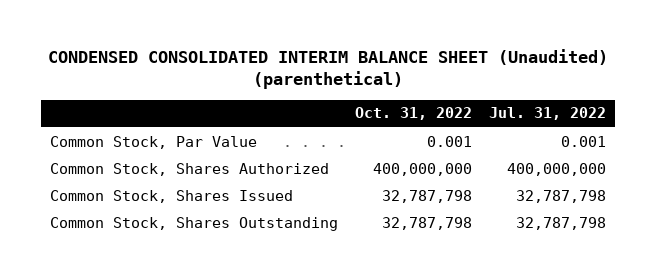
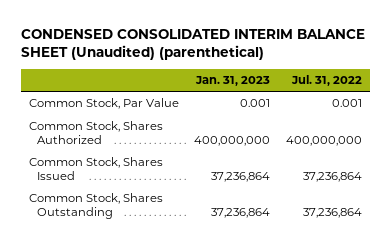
[354,107,472,121] Oct. 31, 2022 -> none
none -> [195,76,271,87] Jan. 31, 2023
[516,189,607,203] 32,787,798 -> [303,171,363,182] 37,236,864
[516,216,607,230] 32,787,798 -> [303,207,363,218] 37,236,864

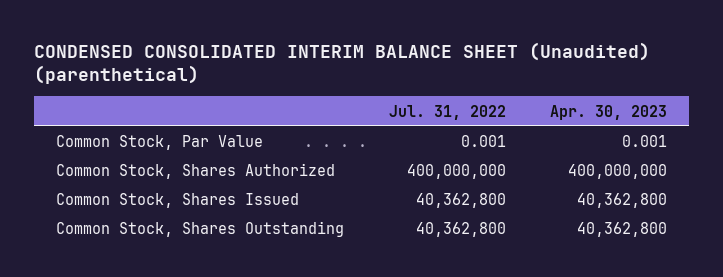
[195,76,271,87] Jan. 31, 2023 -> none
none -> [549,104,667,120] Apr. 30, 2023
[303,171,363,182] 37,236,864 -> [415,193,506,209] 40,362,800
[303,207,363,218] 37,236,864 -> [415,222,506,238] 40,362,800

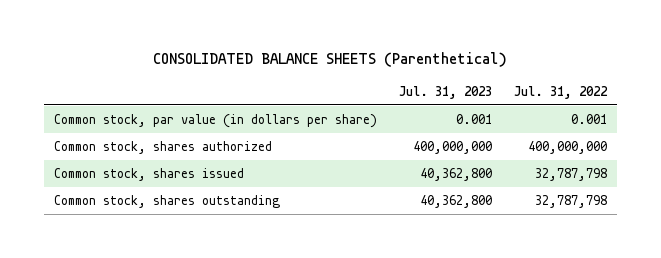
[34,41,651,85] CONDENSED CONSOLIDATED INTERIM BALANCE SHEET (Unaudited) (parenthetical) -> [153,52,508,68] CONSOLIDATED BALANCE SHEETS (Parenthetical)
[549,104,667,120] Apr. 30, 2023 -> none
none -> [398,85,492,99] Jul. 31, 2023
[56,135,264,151] Common Stock, Par Value -> [54,114,378,129] Common stock, par value (in dollars per share)
[56,163,336,180] Common Stock, Shares Authorized -> [54,141,273,155] Common stock, shares authorized
[56,193,300,209] Common Stock, Shares Issued -> [54,168,245,182] Common stock, shares issued
[415,193,506,209] 40,362,800 -> [534,168,607,182] 32,787,798
[56,221,345,238] Common Stock, Shares Outstanding -> [54,195,281,209] Common stock, shares outstanding
[415,222,506,238] 40,362,800 -> [534,195,607,209] 32,787,798

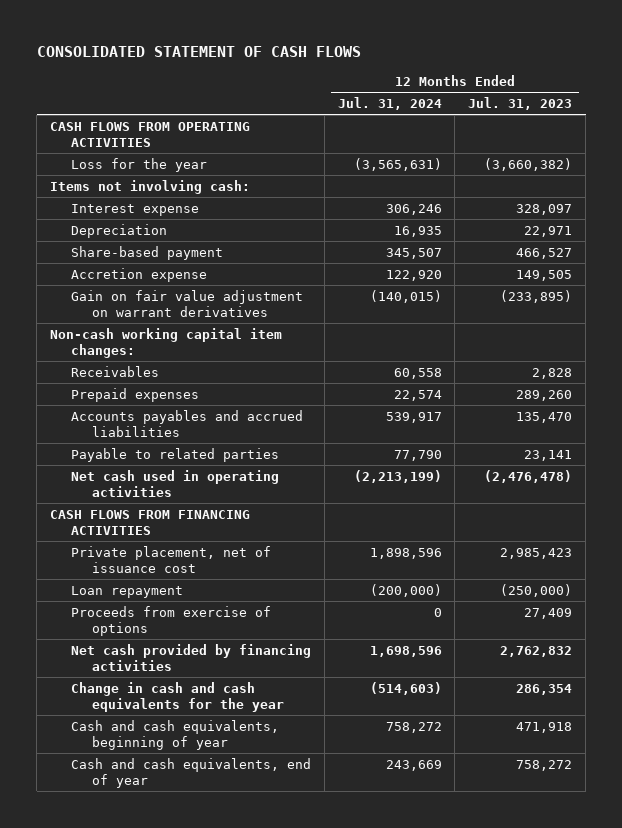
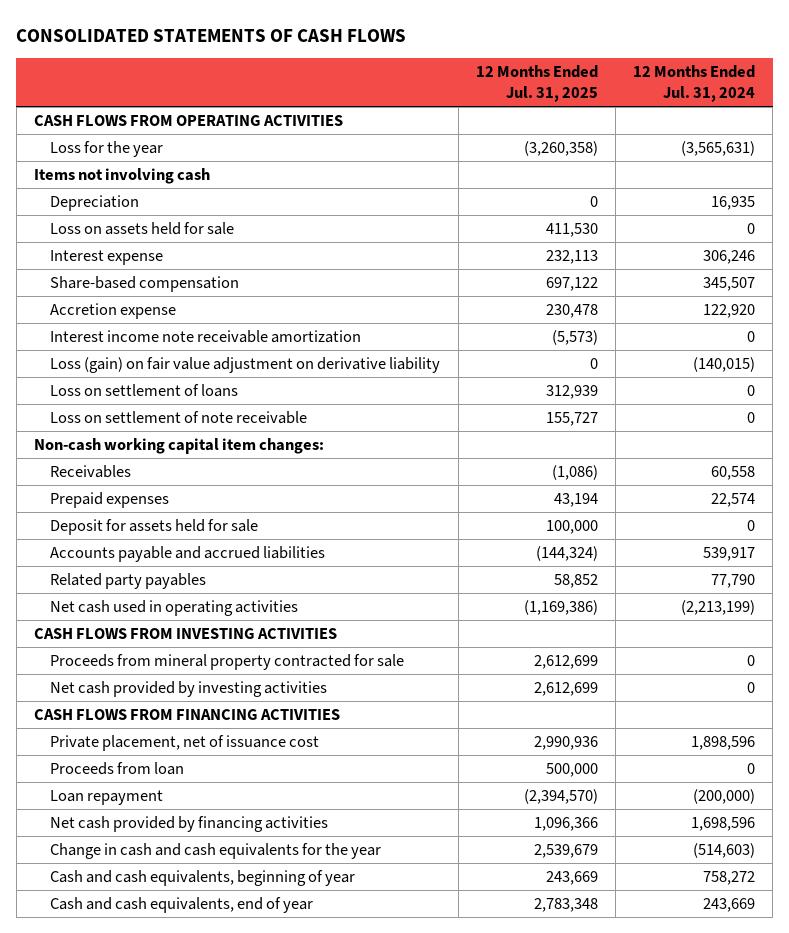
[36,45,361,57] CONSOLIDATED STATEMENT OF CASH FLOWS -> [16,28,407,42] CONSOLIDATED STATEMENTS OF CASH FLOWS
[468,97,573,111] Jul. 31, 2023 -> none
none -> [475,64,598,103] 12 Months Ended Jul. 31, 2025
[49,179,250,194] Items not involving cash: -> [33,167,210,184] Items not involving cash
none -> [50,221,235,235] Loss on assets held for sale
[70,203,199,216] Interest expense -> [50,249,164,265] Interest expense
[70,245,223,260] Share-based payment -> [50,275,240,292] Share-based compensation
none -> [50,329,362,343] Interest income note receivable amortization
[70,289,303,317] Gain on fair value adjustment on warrant derivatives -> [50,356,441,373] Loss (gain) on fair value adjustment on derivative liability
none -> [50,383,239,397] Loss on settlement of loans
none -> [50,410,308,424] Loss on settlement of note receivable
none -> [50,518,259,535] Deposit for assets held for sale
[70,409,303,437] Accounts payables and accrued liabilities -> [50,545,326,562] Accounts payable and accrued liabilities
[70,447,279,462] Payable to related parties -> [50,572,207,589] Related party payables
none -> [33,627,337,639] CASH FLOWS FROM INVESTING ACTIVITIES
none -> [50,653,405,670] Proceeds from mineral property contracted for sale
none -> [50,680,328,697] Net cash provided by investing activities
none -> [50,761,185,775] Proceeds from loan
[70,605,271,636] Proceeds from exercise of options -> none

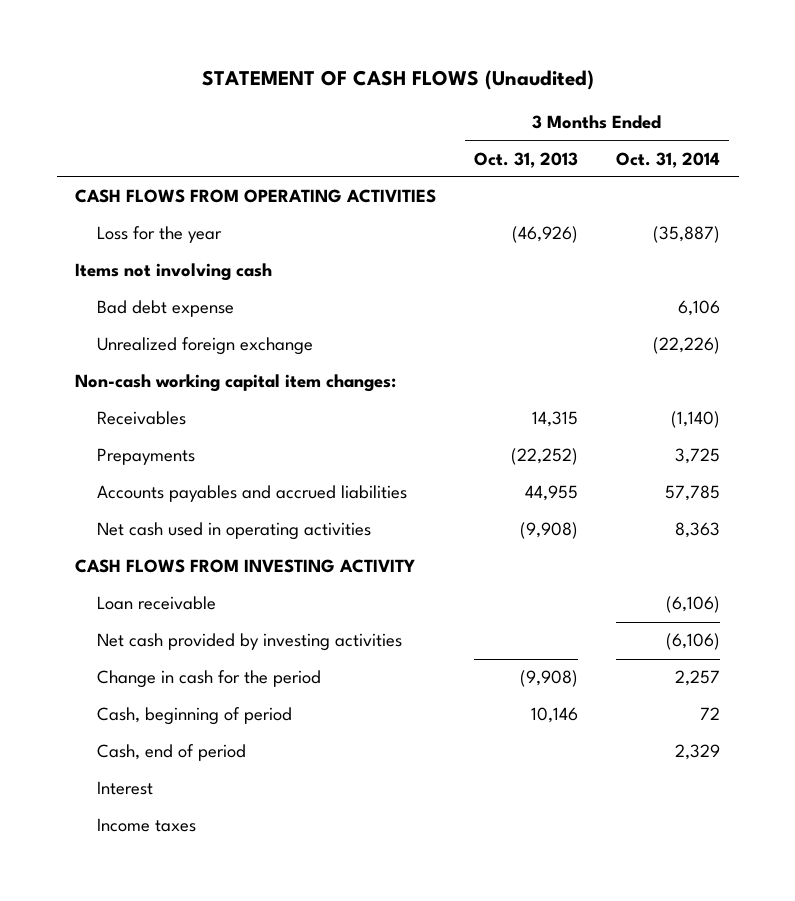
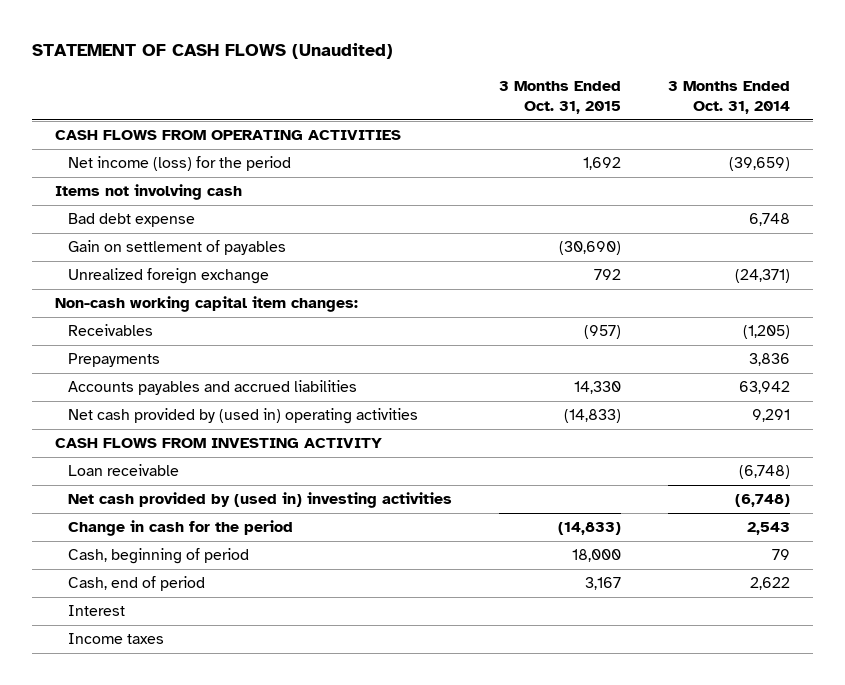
[474,151,579,168] Oct. 31, 2013 -> none
none -> [499,81,622,115] 3 Months Ended Oct. 31, 2015
[97,226,223,244] Loss for the year -> none
none -> [68,156,292,172] Net income (loss) for the period
[677,300,720,317] 6,106 -> [748,213,790,227] 6,748
none -> [68,240,287,256] Gain on settlement of payables
[652,337,720,355] (22,226) -> [734,269,790,284] (24,371)
[670,411,720,429] (1,140) -> [742,325,790,340] (1,205)
[674,448,720,465] 3,725 -> [748,353,790,367] 3,836
[664,485,720,502] 57,785 -> [738,381,790,395] 63,942
[97,522,372,541] Net cash used in operating activities -> [68,408,419,425] Net cash provided by (used in) operating activities
[674,522,720,539] 8,363 -> [751,409,790,423] 9,291
[665,596,720,614] (6,106) -> [738,465,790,480] (6,748)
[97,633,403,652] Net cash provided by investing activities -> [68,492,453,509] Net cash provided by (used in) investing activities
[665,633,720,651] (6,106) -> [734,494,790,508] (6,748)
[674,670,720,687] 2,257 -> [746,522,790,536] 2,543
[699,707,720,721] 72 -> [771,549,790,561] 79
[674,744,720,761] 2,329 -> [749,577,790,591] 2,622

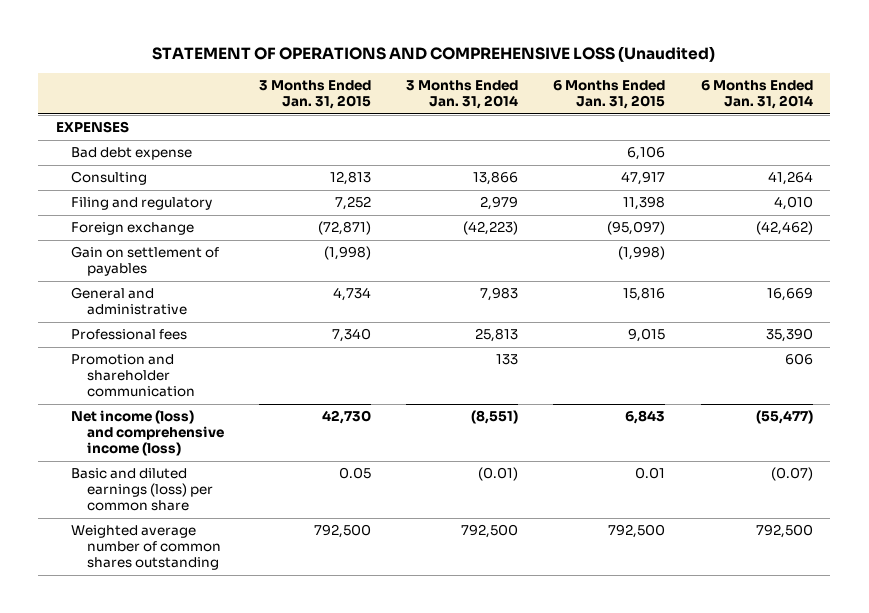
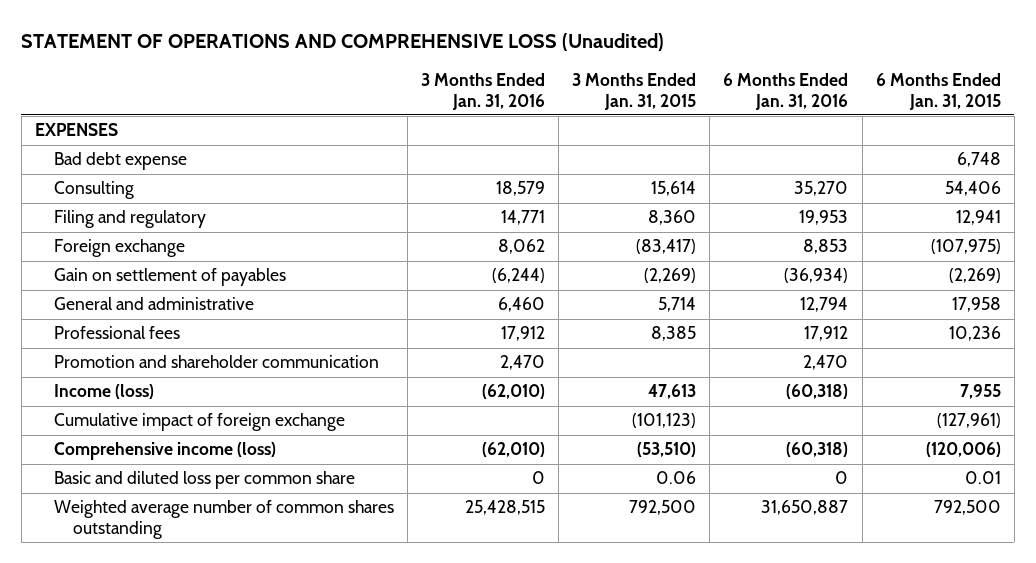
[406,80,519,110] 3 Months Ended Jan. 31, 2014 -> none
[700,80,813,110] 6 Months Ended Jan. 31, 2014 -> none
none -> [421,72,546,110] 3 Months Ended Jan. 31, 2016
none -> [723,72,849,110] 6 Months Ended Jan. 31, 2016
[627,146,666,161] 6,106 -> [956,152,1001,168] 6,748
[329,171,371,186] 12,813 -> [651,181,697,197] 15,614
[621,171,666,186] 47,917 -> [944,181,1001,197] 54,406
[334,196,371,211] 7,252 -> [648,210,697,226] 8,360
[623,196,666,211] 11,398 -> [955,210,1001,226] 12,941
[317,221,371,236] (72,871) -> [636,239,697,255] (83,417)
[607,221,666,236] (95,097) -> [930,239,1001,255] (107,975)
[323,246,371,261] (1,998) -> [644,268,697,284] (2,269)
[618,246,666,261] (1,998) -> [948,268,1001,284] (2,269)
[332,287,371,302] 4,734 -> [658,297,697,313] 5,714
[623,287,666,302] 15,816 -> [951,297,1001,313] 17,958
[331,328,371,343] 7,340 -> [651,326,697,342] 8,385
[628,328,666,343] 9,015 -> [948,326,1001,342] 10,236
none -> [54,384,155,400] Income (loss)
none -> [54,413,346,432] Cumulative impact of foreign exchange
[71,410,224,457] Net income (loss) and comprehensive income (loss) -> [54,442,277,461] Comprehensive income (loss)
[321,410,371,425] 42,730 -> [637,442,697,458] (53,510)
[625,410,666,425] 6,843 -> [925,442,1001,458] (120,006)
[71,468,213,512] Basic and diluted earnings (loss) per common share -> [54,471,356,490] Basic and diluted loss per common share
[338,467,371,480] 0.05 -> [656,471,697,485] 0.06

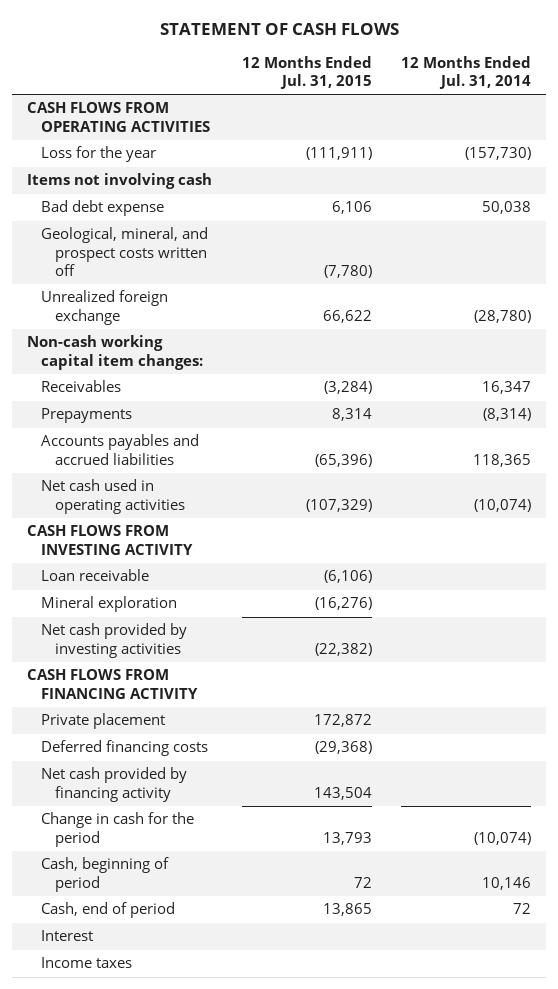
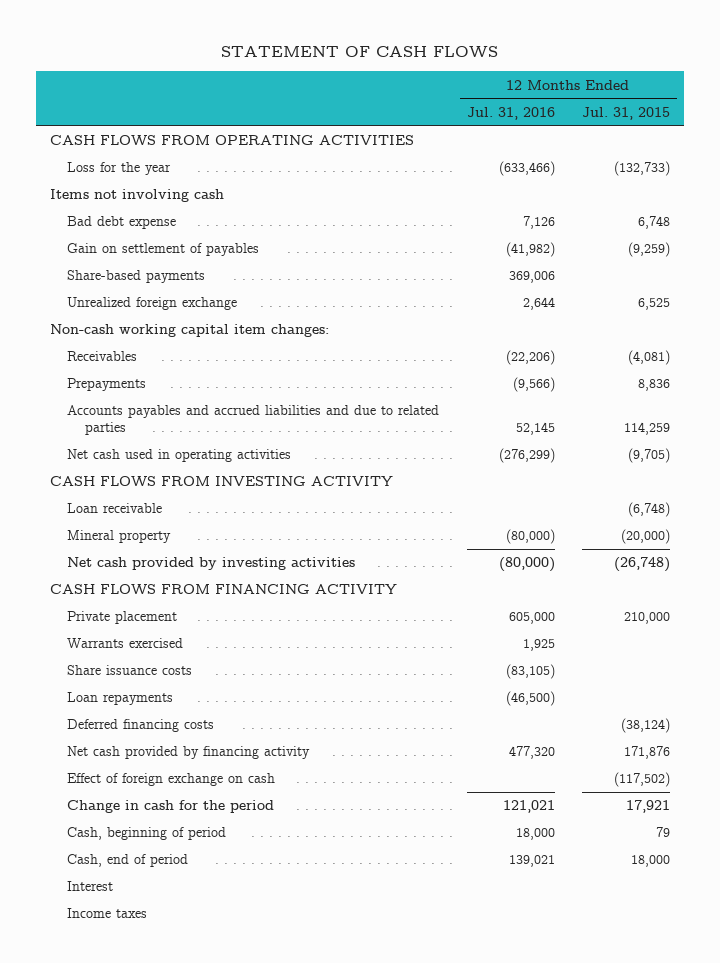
[401,55,532,89] 12 Months Ended Jul. 31, 2014 -> none
none -> [466,106,555,120] Jul. 31, 2016
[305,147,372,161] (111,911) -> [614,161,671,177] (132,733)
[41,227,209,277] Geological, mineral, and prospect costs written off -> none
[331,201,372,215] 6,106 -> [638,216,671,230] 6,748
none -> [67,243,260,257] Gain on settlement of payables
none -> [67,270,206,284] Share-based payments
[322,309,372,323] 66,622 -> [638,298,671,311] 6,525
[323,381,372,395] (3,284) -> [628,350,671,366] (4,081)
[331,408,372,422] 8,314 -> [638,379,671,392] 8,836
[41,434,200,465] Accounts payables and accrued liabilities -> [67,405,440,436] Accounts payables and accrued liabilities and due to related parties
[314,453,372,467] (65,396) -> [624,422,671,436] 114,259
[305,498,372,512] (107,329) -> [628,448,671,464] (9,705)
[323,570,372,584] (6,106) -> [628,502,671,518] (6,748)
[41,596,178,613] Mineral exploration -> [67,530,172,544] Mineral property
[314,597,372,611] (16,276) -> [621,529,671,545] (20,000)
[314,642,372,656] (22,382) -> [614,557,671,573] (26,748)
[313,714,372,728] 172,872 -> [624,612,671,625] 210,000
none -> [67,638,184,649] Warrants exercised
none -> [67,665,193,676] Share issuance costs
none -> [67,692,174,706] Loan repayments
[314,741,372,755] (29,368) -> [621,718,671,734] (38,124)
[313,786,372,800] 143,504 -> [624,746,671,760] 171,876
none -> [67,773,276,787] Effect of foreign exchange on cash
[322,831,372,845] 13,793 -> [626,800,671,814] 17,921
[353,876,372,888] 72 -> [656,827,671,838] 79
[322,903,372,917] 13,865 -> [631,855,671,868] 18,000

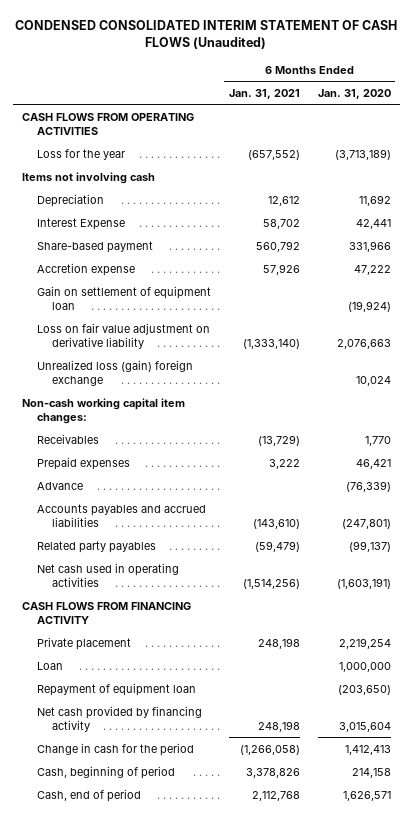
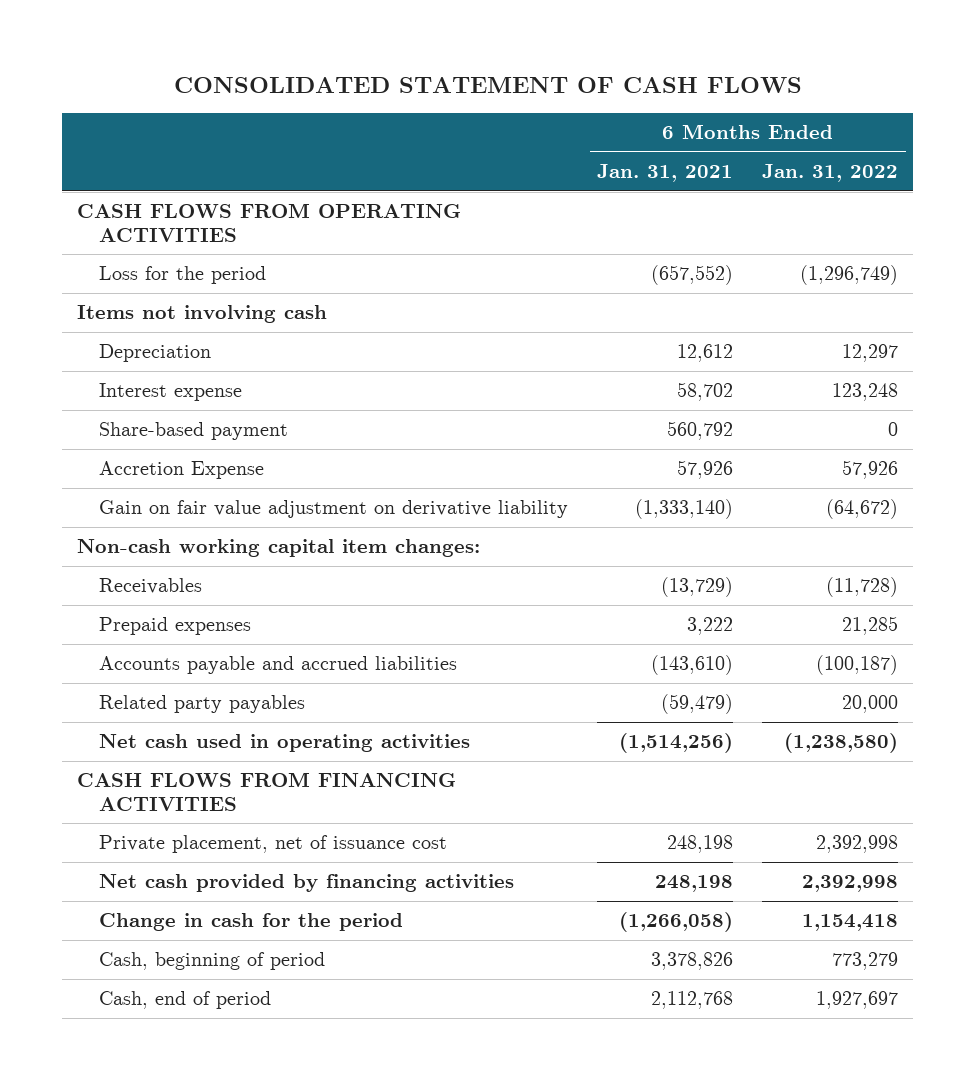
[15,20,398,50] CONDENSED CONSOLIDATED INTERIM STATEMENT OF CASH FLOWS (Unaudited) -> [173,77,802,94] CONSOLIDATED STATEMENT OF CASH FLOWS
[317,88,391,99] Jan. 31, 2020 -> none
none -> [762,163,899,182] Jan. 31, 2022
[37,148,126,160] Loss for the year -> [98,266,266,285] Loss for the period
[37,217,126,230] Interest Expense -> [98,383,242,402] Interest expense
[37,285,212,310] Gain on settlement of equipment loan -> none
[37,359,194,386] Unrealized loss (gain) foreign exchange -> none
[37,262,136,276] Accretion expense -> [98,461,264,480] Accretion Expense
[37,322,211,349] Loss on fair value adjustment on derivative liability -> [98,500,568,519] Gain on fair value adjustment on derivative liability
[37,481,84,490] Advance -> none
[37,503,207,527] Accounts payables and accrued liabilities -> [98,656,457,675] Accounts payable and accrued liabilities
[37,661,64,670] Loan -> none
[37,682,197,696] Repayment of equipment loan -> none
[21,601,191,624] CASH FLOWS FROM FINANCING ACTIVITY -> [77,772,457,811] CASH FLOWS FROM FINANCING ACTIVITIES
[37,636,132,650] Private placement -> [98,835,447,854] Private placement, net of issuance cost
[37,705,203,732] Net cash provided by financing activity -> [98,874,514,893] Net cash provided by financing activities

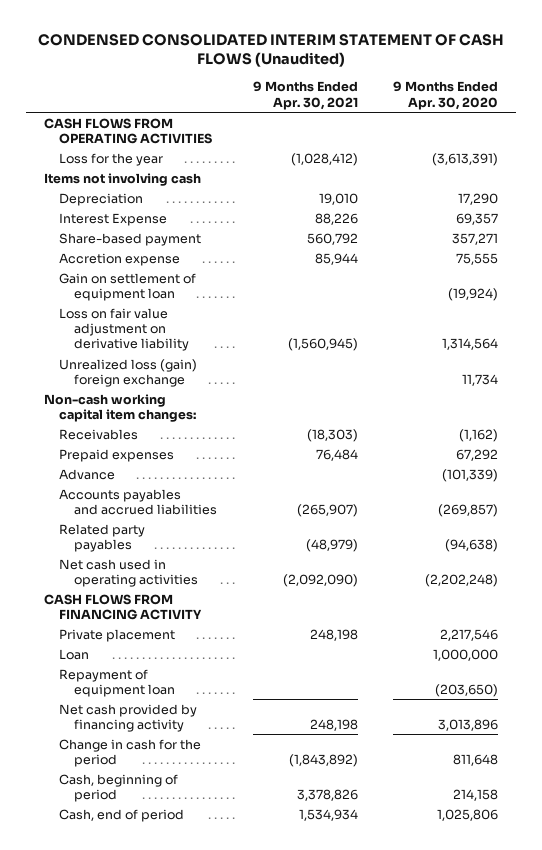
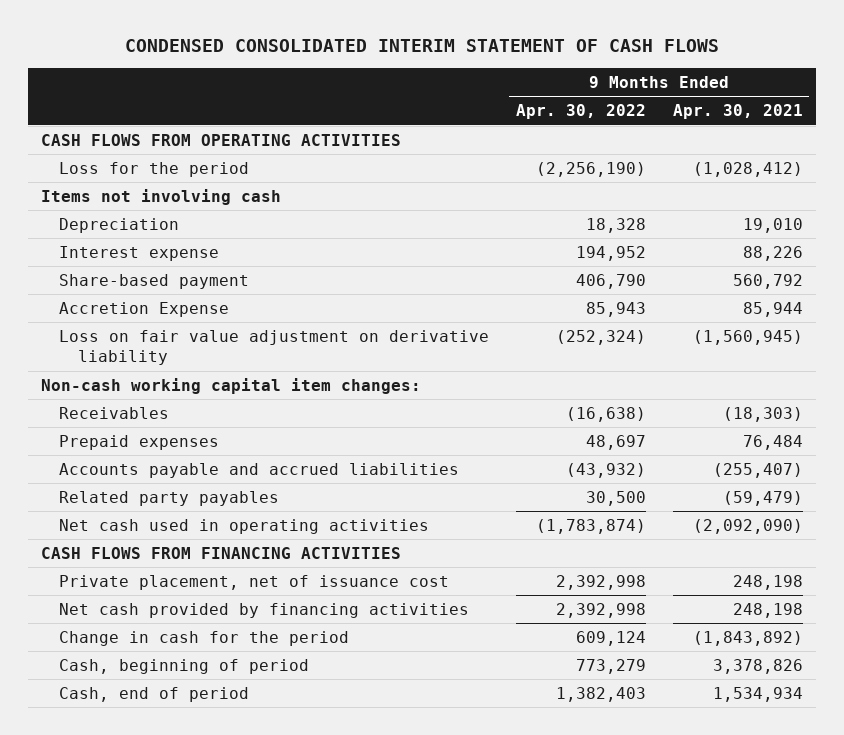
[37,34,504,68] CONDENSED CONSOLIDATED INTERIM STATEMENT OF CASH FLOWS (Unaudited) -> [124,39,719,53] CONDENSED CONSOLIDATED INTERIM STATEMENT OF CASH FLOWS
[393,81,499,110] 9 Months Ended Apr. 30, 2020 -> none
none -> [516,104,647,120] Apr. 30, 2022
[58,152,163,166] Loss for the year -> [59,161,250,177] Loss for the period
[58,212,167,226] Interest Expense -> [59,245,220,261] Interest expense
[58,272,196,301] Gain on settlement of equipment loan -> none
[58,252,180,266] Accretion expense -> [59,301,230,317] Accretion Expense
[58,358,197,387] Unrealized loss (gain) foreign exchange -> none
[58,468,115,480] Advance -> none
[58,488,218,515] Accounts payables and accrued liabilities -> [59,462,460,478] Accounts payable and accrued liabilities
[296,503,358,517] (265,907) -> [712,462,803,478] (255,407)
[305,538,358,552] (48,979) -> [722,490,803,506] (59,479)
[58,648,89,660] Loan -> none
[58,668,176,697] Repayment of equipment loan -> none
[43,593,202,620] CASH FLOWS FROM FINANCING ACTIVITY -> [41,546,402,559] CASH FLOWS FROM FINANCING ACTIVITIES
[58,628,175,642] Private placement -> [59,574,450,590] Private placement, net of issuance cost
[58,703,197,732] Net cash provided by financing activity -> [59,602,470,618] Net cash provided by financing activities

